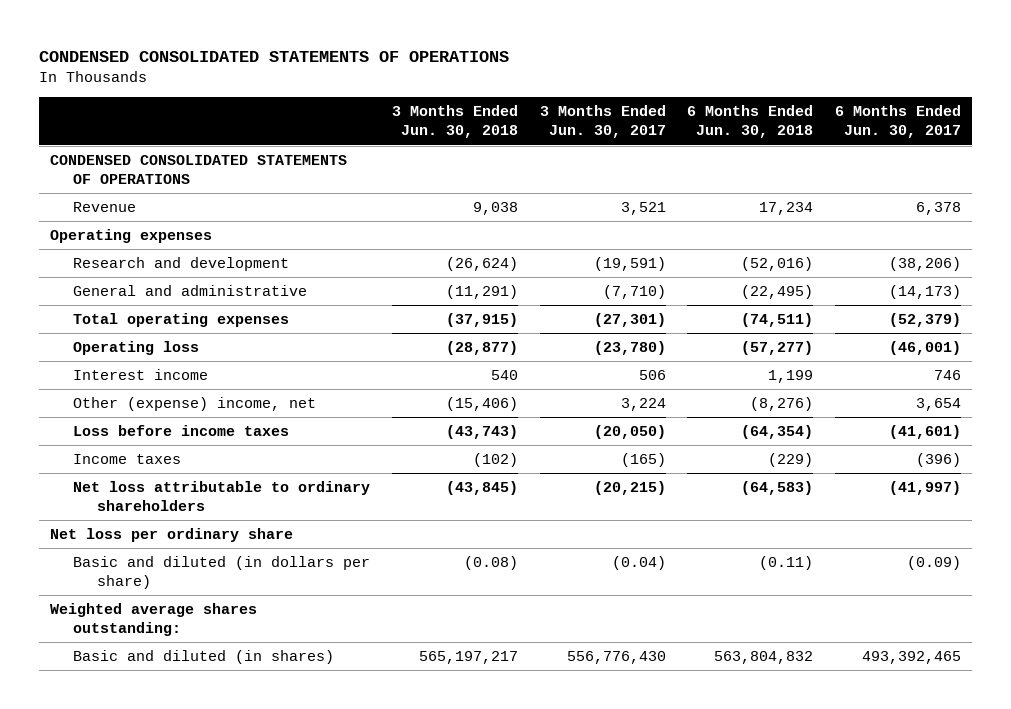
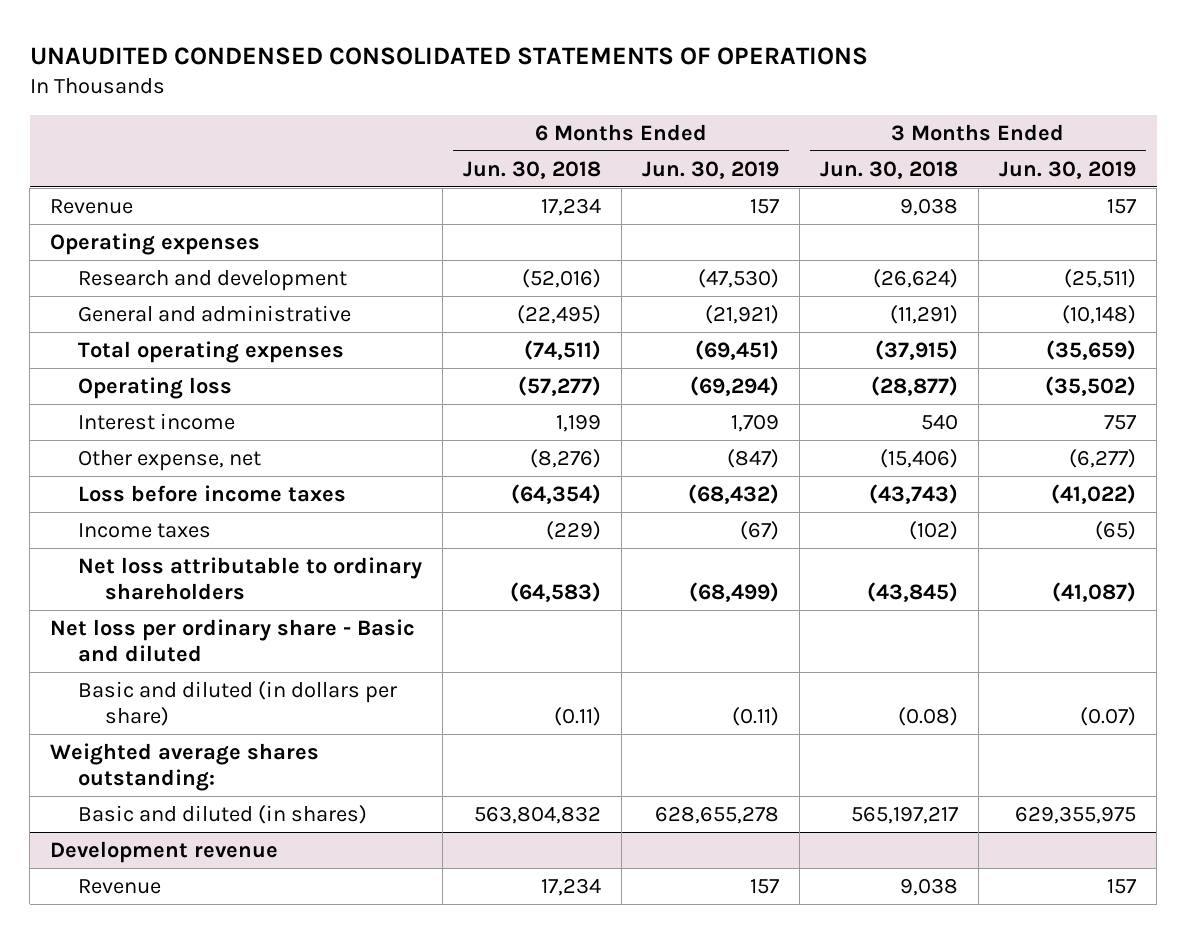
[39,51,510,63] CONDENSED CONSOLIDATED STATEMENTS OF OPERATIONS -> [29,46,868,65] UNAUDITED CONDENSED CONSOLIDATED STATEMENTS OF OPERATIONS
[539,105,666,139] 3 Months Ended Jun. 30, 2017 -> none
[834,105,961,139] 6 Months Ended Jun. 30, 2017 -> none
none -> [641,160,779,179] Jun. 30, 2019
none -> [999,160,1137,179] Jun. 30, 2019
[50,154,348,185] CONDENSED CONSOLIDATED STATEMENTS OF OPERATIONS -> none
[73,396,317,411] Other (expense) income, net -> [77,449,261,471] Other expense, net
[50,527,294,542] Net loss per ordinary share -> [50,618,416,663] Net loss per ordinary share - Basic and diluted
none -> [50,840,279,863] Development revenue
none -> [77,878,161,894] Revenue

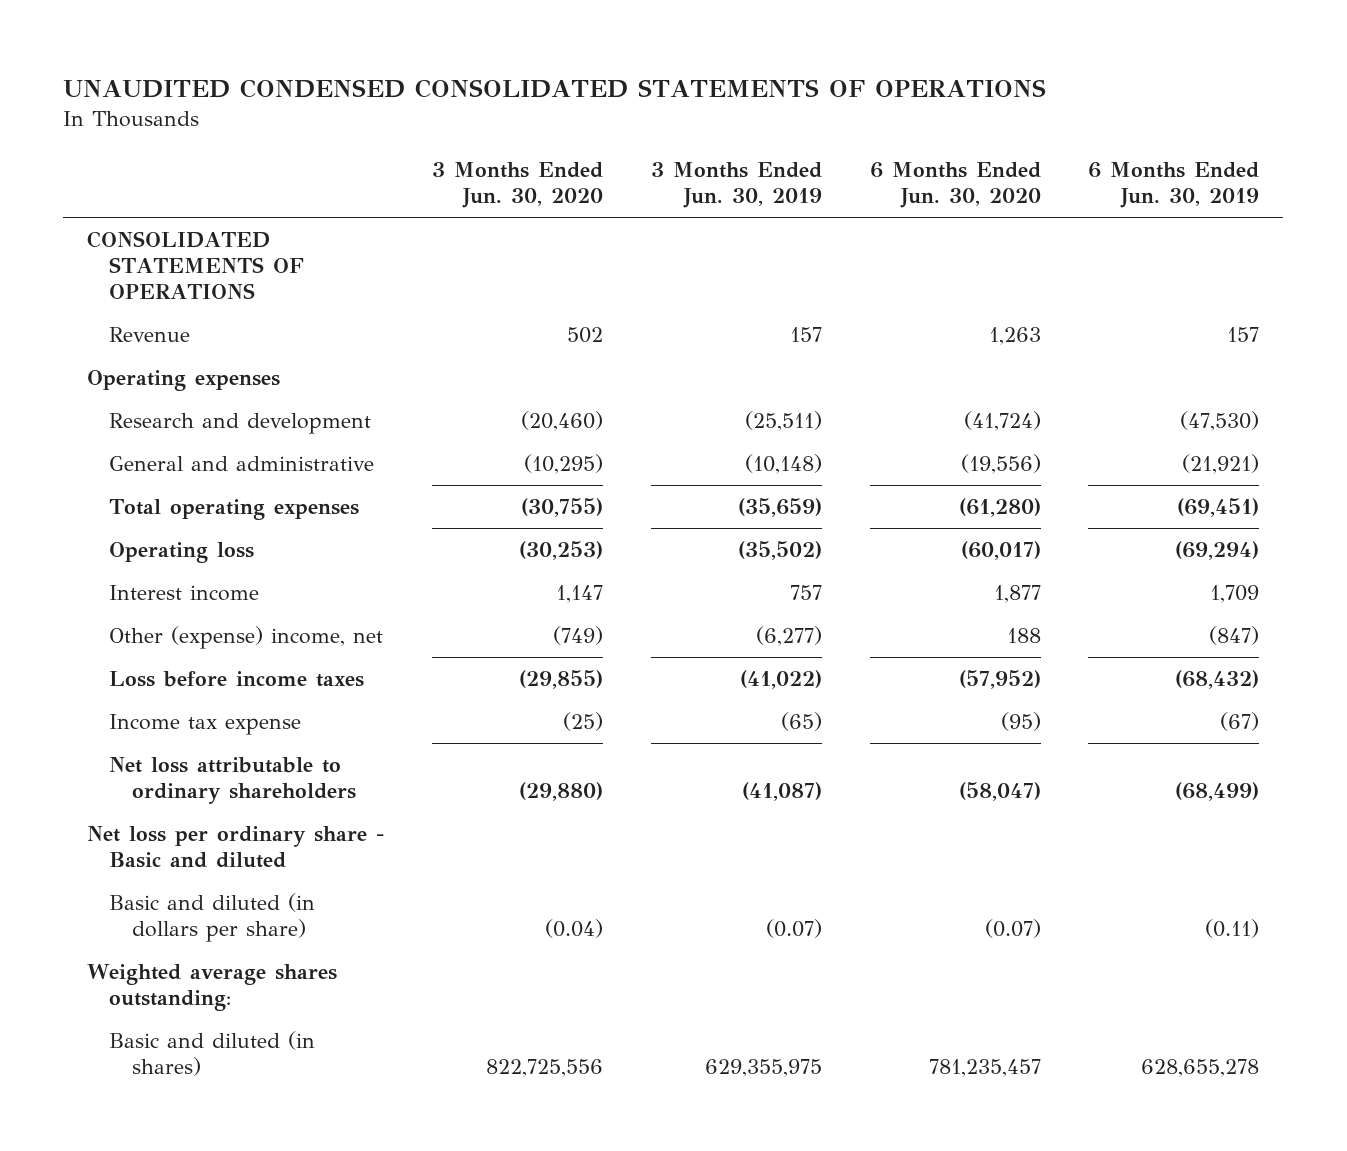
[462,160,601,179] Jun. 30, 2018 -> none
[820,160,959,179] Jun. 30, 2018 -> none
none -> [432,161,604,209] 3 Months Ended Jun. 30, 2020
none -> [869,161,1041,209] 6 Months Ended Jun. 30, 2020
none -> [87,231,305,300] CONSOLIDATED STATEMENTS OF OPERATIONS
[77,449,261,471] Other expense, net -> [109,626,384,650] Other (expense) income, net
[77,522,211,538] Income taxes -> [109,714,302,736] Income tax expense
[50,840,279,863] Development revenue -> none
[77,878,161,894] Revenue -> none

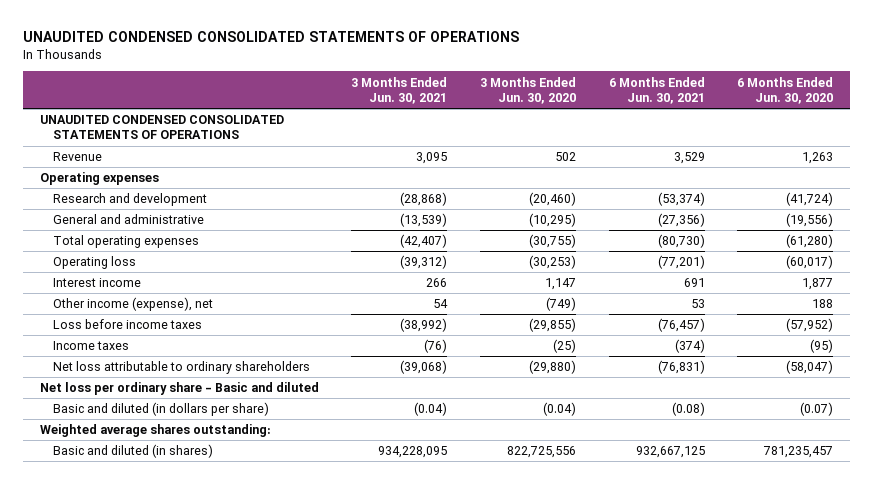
[650,161,822,209] 3 Months Ended Jun. 30, 2019 -> none
[1088,161,1260,209] 6 Months Ended Jun. 30, 2019 -> none
none -> [351,76,448,104] 3 Months Ended Jun. 30, 2021
none -> [608,76,705,104] 6 Months Ended Jun. 30, 2021
[87,231,305,300] CONSOLIDATED STATEMENTS OF OPERATIONS -> [39,115,284,140] UNAUDITED CONDENSED CONSOLIDATED STATEMENTS OF OPERATIONS
[109,626,384,650] Other (expense) income, net -> [53,297,214,312] Other income (expense), net
[109,714,302,736] Income tax expense -> [53,341,130,351] Income taxes

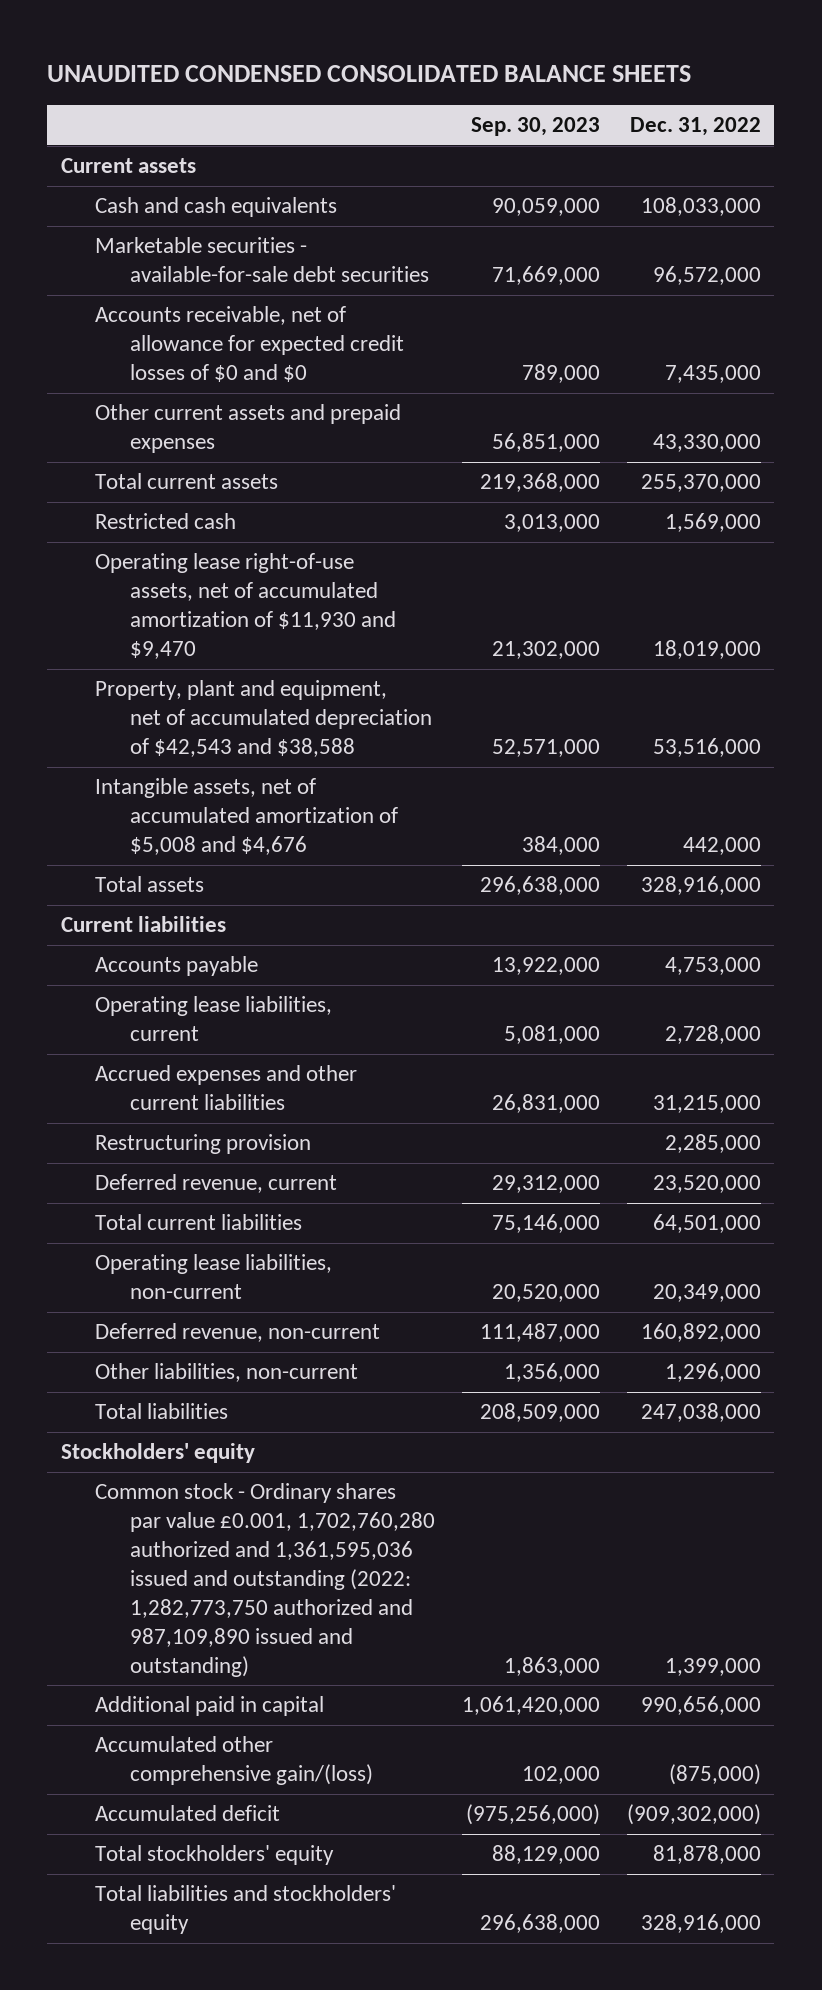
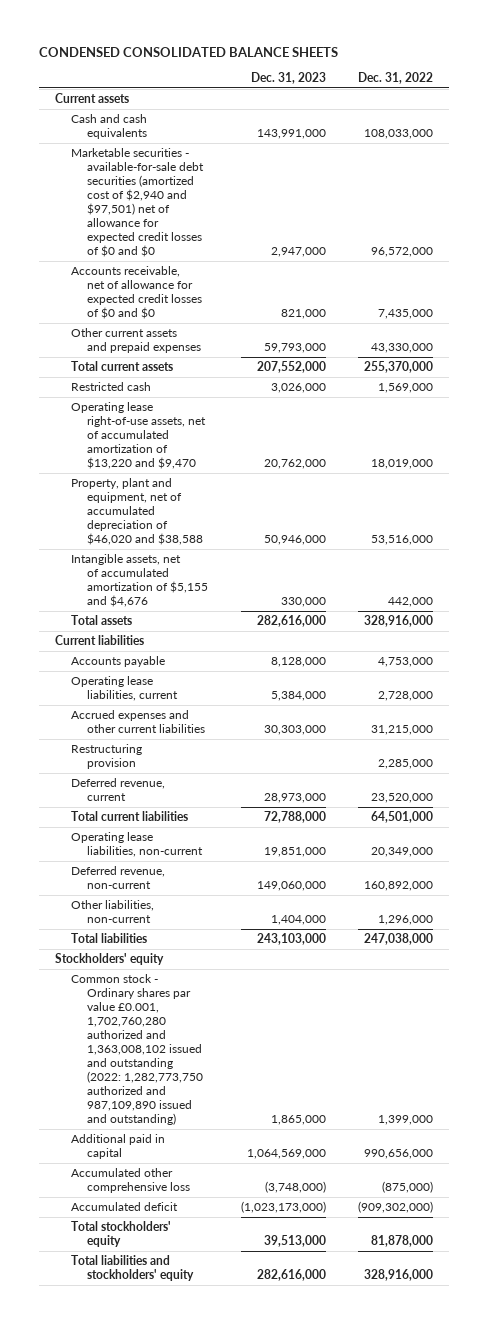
[47,65,692,83] UNAUDITED CONDENSED CONSOLIDATED BALANCE SHEETS -> [39,46,339,57] CONDENSED CONSOLIDATED BALANCE SHEETS
[471,117,601,137] Sep. 30, 2023 -> none
none -> [250,71,326,84] Dec. 31, 2023
[95,237,430,283] Marketable securities - available-for-sale debt securities -> [71,148,205,258] Marketable securities - available-for-sale debt securities (amortized cost of $2,940 and $97,501) net of allowance for expected credit losses of $0 and $0
[95,553,397,659] Operating lease right-of-use assets, net of accumulated amortization of $11,930 and $9,470 -> [71,402,207,470] Operating lease right-of-use assets, net of accumulated amortization of $13,220 and $9,470
[95,680,433,758] Property, plant and equipment, net of accumulated depreciation of $42,543 and $38,588 -> [71,478,204,546] Property, plant and equipment, net of accumulated depreciation of $46,020 and $38,588
[95,778,399,856] Intangible assets, net of accumulated amortization of $5,008 and $4,676 -> [71,554,209,608] Intangible assets, net of accumulated amortization of $5,155 and $4,676
[95,1483,436,1677] Common stock - Ordinary shares par value £0.001, 1,702,760,280 authorized and 1,361,595,036 issued and outstanding (2022: 1,282,773,750 authorized and 987,109,890 issued and outstanding) -> [71,974,204,1126] Common stock - Ordinary shares par value £0.001, 1,702,760,280 authorized and 1,363,008,102 issued and outstanding (2022: 1,282,773,750 authorized and 987,109,890 issued and outstanding)
[95,1736,374,1786] Accumulated other comprehensive gain/(loss) -> [71,1168,191,1194] Accumulated other comprehensive loss

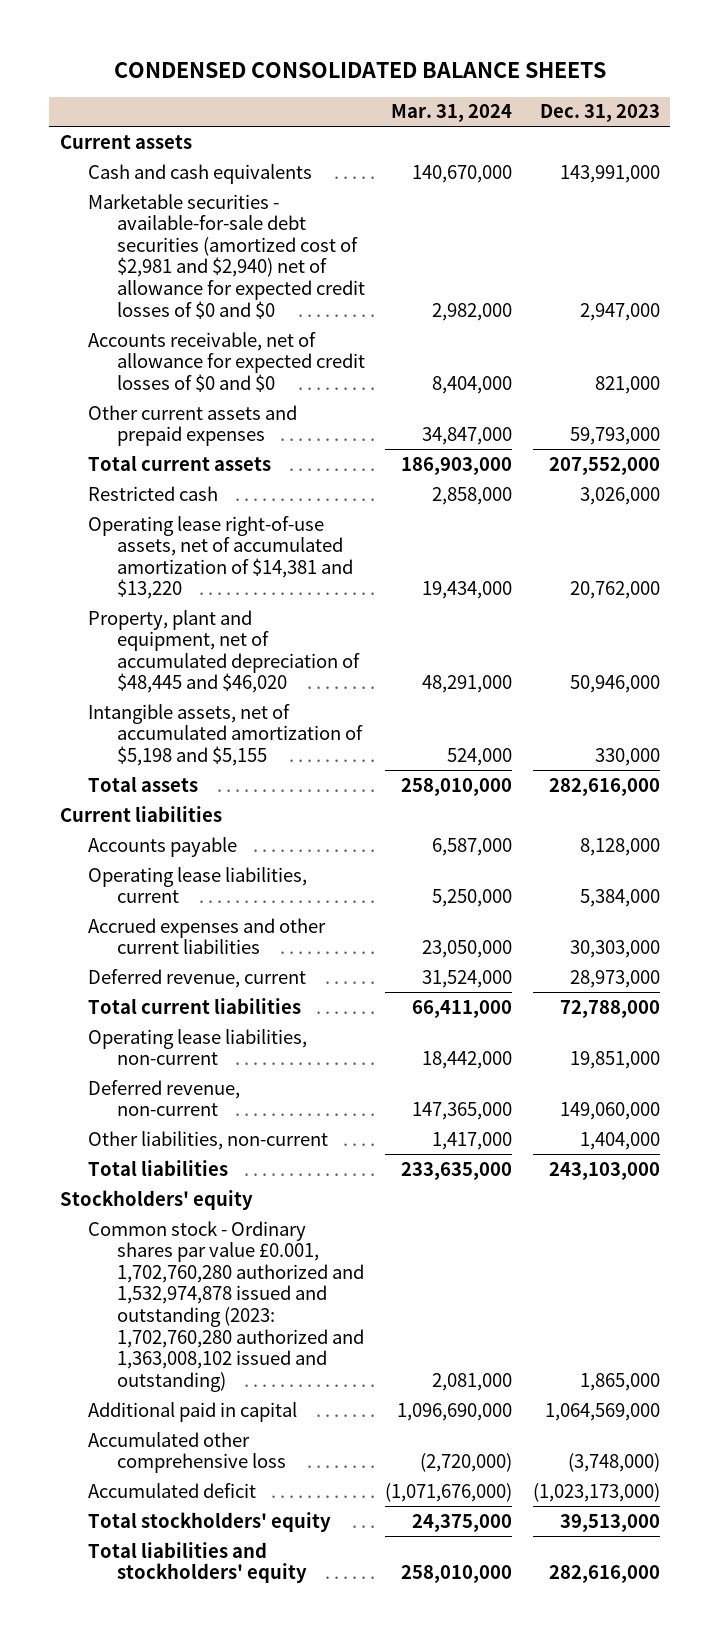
[358,71,434,84] Dec. 31, 2022 -> none
none -> [391,104,513,123] Mar. 31, 2024
[71,148,205,258] Marketable securities - available-for-sale debt securities (amortized cost of $2,940 and $97,501) net of allowance for expected credit losses of $0 and $0 -> [88,193,365,319] Marketable securities - available-for-sale debt securities (amortized cost of $2,981 and $2,940) net of allowance for expected credit losses of $0 and $0
[71,402,207,470] Operating lease right-of-use assets, net of accumulated amortization of $13,220 and $9,470 -> [88,515,353,600] Operating lease right-of-use assets, net of accumulated amortization of $14,381 and $13,220
[71,478,204,546] Property, plant and equipment, net of accumulated depreciation of $46,020 and $38,588 -> [88,609,360,694] Property, plant and equipment, net of accumulated depreciation of $48,445 and $46,020
[71,554,209,608] Intangible assets, net of accumulated amortization of $5,155 and $4,676 -> [88,703,363,766] Intangible assets, net of accumulated amortization of $5,198 and $5,155
[71,744,143,770] Restructuring provision -> none
[71,974,204,1126] Common stock - Ordinary shares par value £0.001, 1,702,760,280 authorized and 1,363,008,102 issued and outstanding (2022: 1,282,773,750 authorized and 987,109,890 issued and outstanding) -> [88,1220,364,1392] Common stock - Ordinary shares par value £0.001, 1,702,760,280 authorized and 1,532,974,878 issued and outstanding (2023: 1,702,760,280 authorized and 1,363,008,102 issued and outstanding)

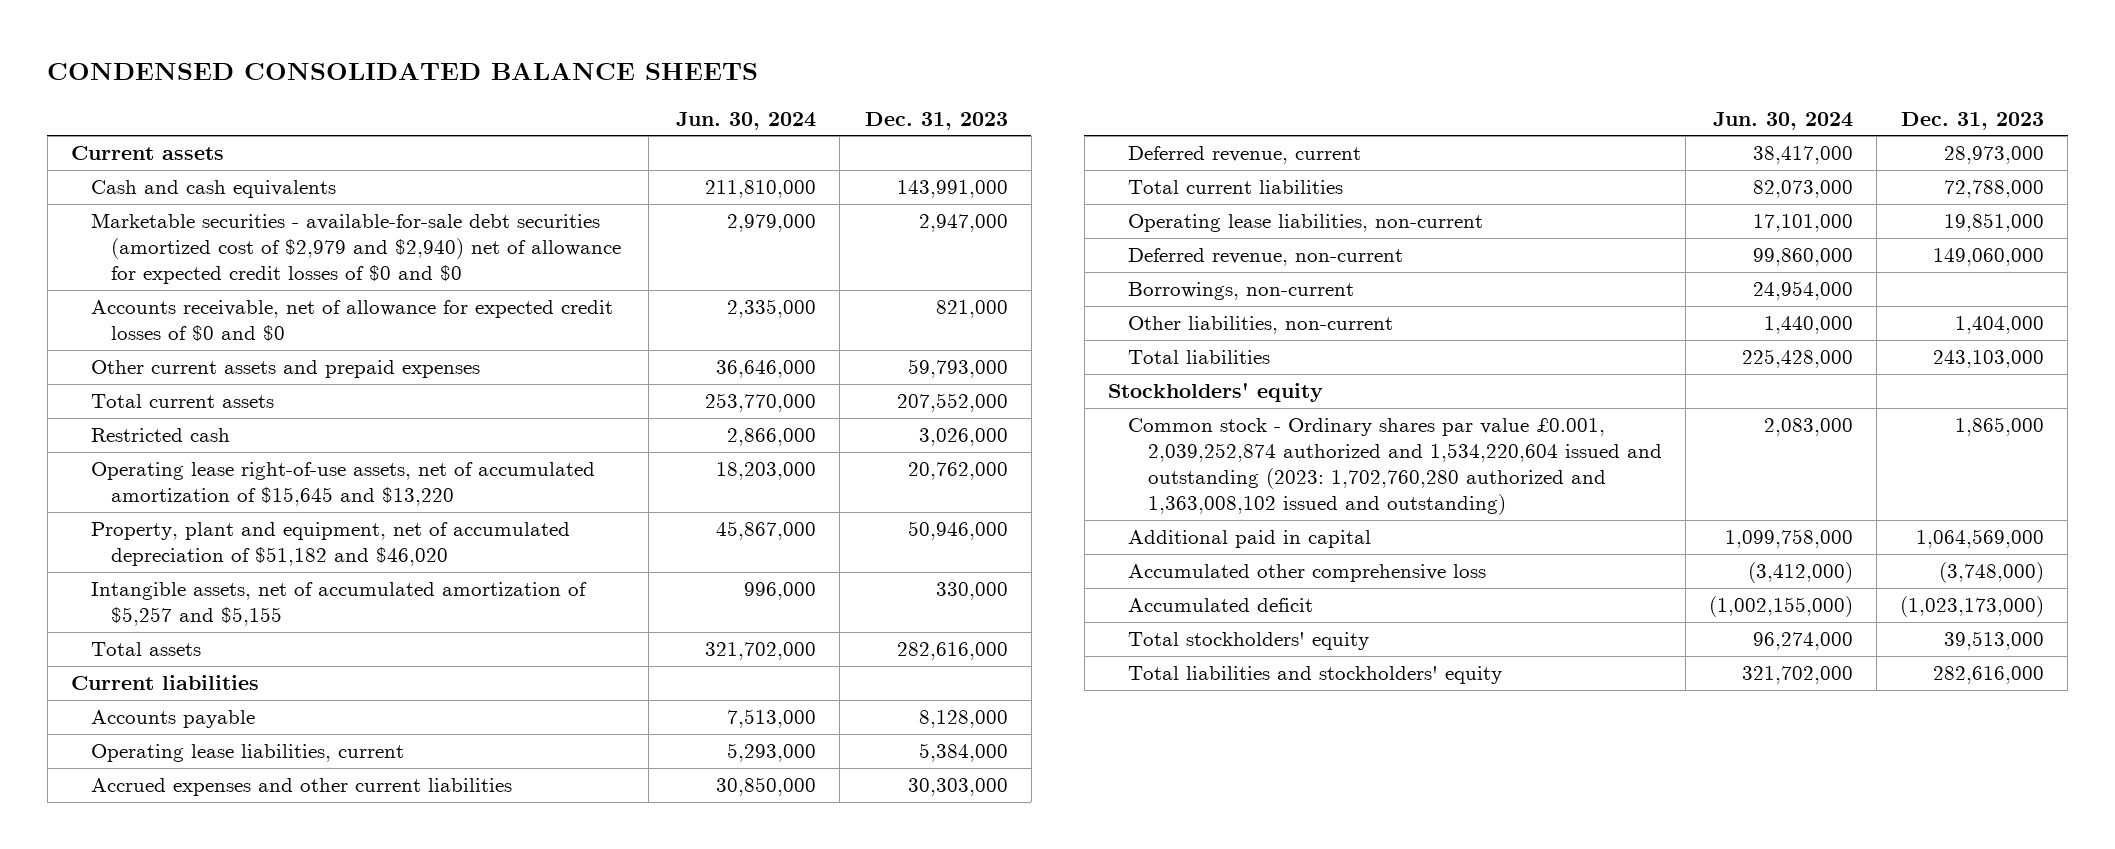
[391,104,513,123] Mar. 31, 2024 -> none
none -> [676,111,817,130] Jun. 30, 2024
[88,193,365,319] Marketable securities - available-for-sale debt securities (amortized cost of $2,981 and $2,940) net of allowance for expected credit losses of $0 and $0 -> [90,213,621,285] Marketable securities - available-for-sale debt securities (amortized cost of $2,979 and $2,940) net of allowance for expected credit losses of $0 and $0
[88,515,353,600] Operating lease right-of-use assets, net of accumulated amortization of $14,381 and $13,220 -> [90,462,595,507] Operating lease right-of-use assets, net of accumulated amortization of $15,645 and $13,220
[88,609,360,694] Property, plant and equipment, net of accumulated depreciation of $48,445 and $46,020 -> [90,522,570,567] Property, plant and equipment, net of accumulated depreciation of $51,182 and $46,020
[88,703,363,766] Intangible assets, net of accumulated amortization of $5,198 and $5,155 -> [90,582,587,627] Intangible assets, net of accumulated amortization of $5,257 and $5,155
none -> [1127,282,1354,301] Borrowings, non-current
[88,1220,364,1392] Common stock - Ordinary shares par value £0.001, 1,702,760,280 authorized and 1,532,974,878 issued and outstanding (2023: 1,702,760,280 authorized and 1,363,008,102 issued and outstanding) -> [1127,418,1662,516] Common stock - Ordinary shares par value £0.001, 2,039,252,874 authorized and 1,534,220,604 issued and outstanding (2023: 1,702,760,280 authorized and 1,363,008,102 issued and outstanding)

